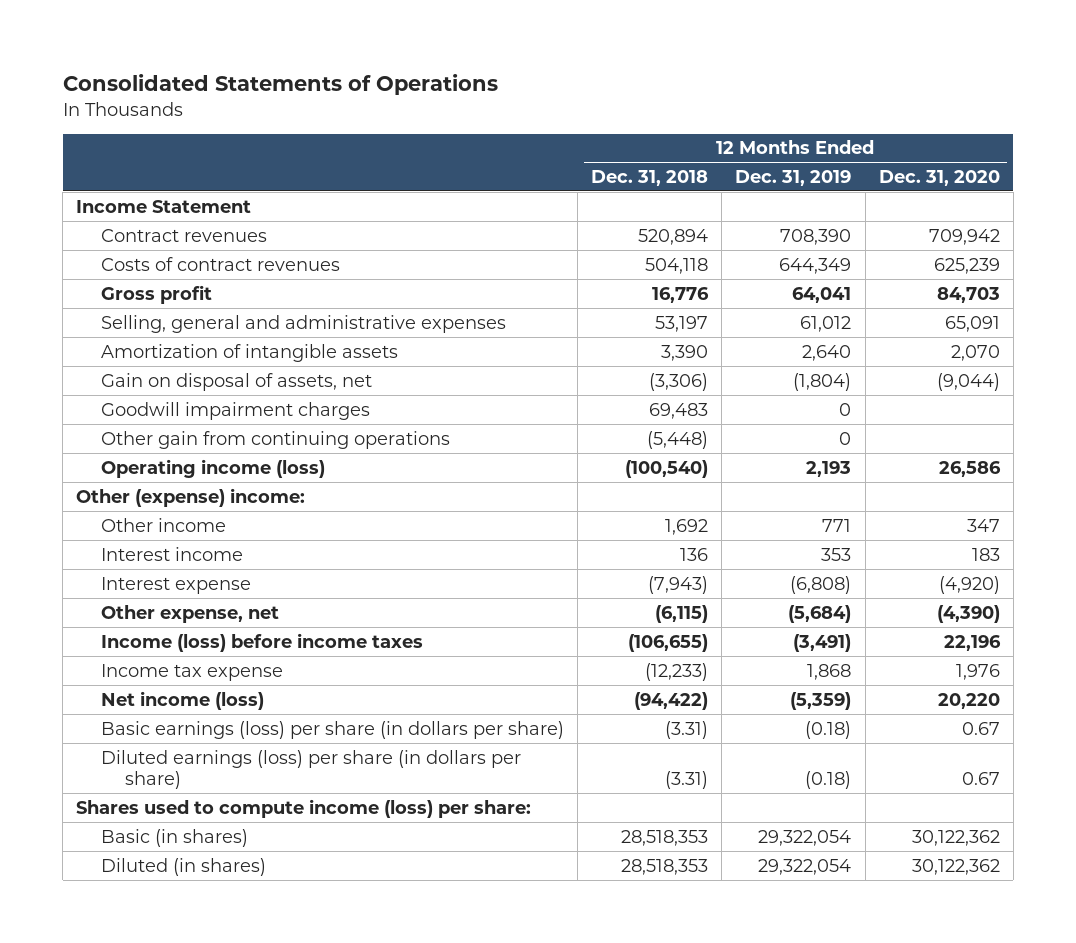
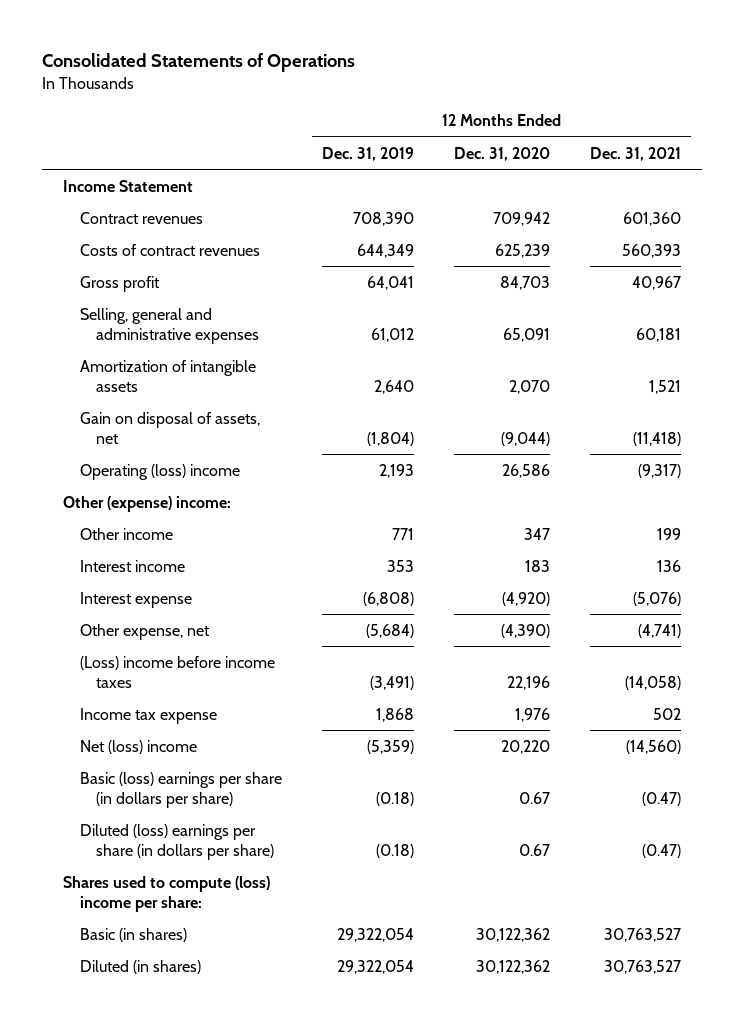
[590,169,708,186] Dec. 31, 2018 -> none
none -> [590,146,682,161] Dec. 31, 2021
[100,401,370,420] Goodwill impairment charges -> none
[100,430,450,449] Other gain from continuing operations -> none
[100,458,325,478] Operating income (loss) -> [79,463,240,480] Operating (loss) income
[100,632,423,652] Income (loss) before income taxes -> [79,655,275,688] (Loss) income before income taxes
[100,690,264,710] Net income (loss) -> [79,739,197,754] Net (loss) income
[100,720,564,739] Basic earnings (loss) per share (in dollars per share) -> [79,771,282,808] Basic (loss) earnings per share (in dollars per share)
[100,749,521,789] Diluted earnings (loss) per share (in dollars per share) -> [79,823,275,860] Diluted (loss) earnings per share (in dollars per share)
[76,798,532,818] Shares used to compute income (loss) per share: -> [62,875,270,912] Shares used to compute (loss) income per share:

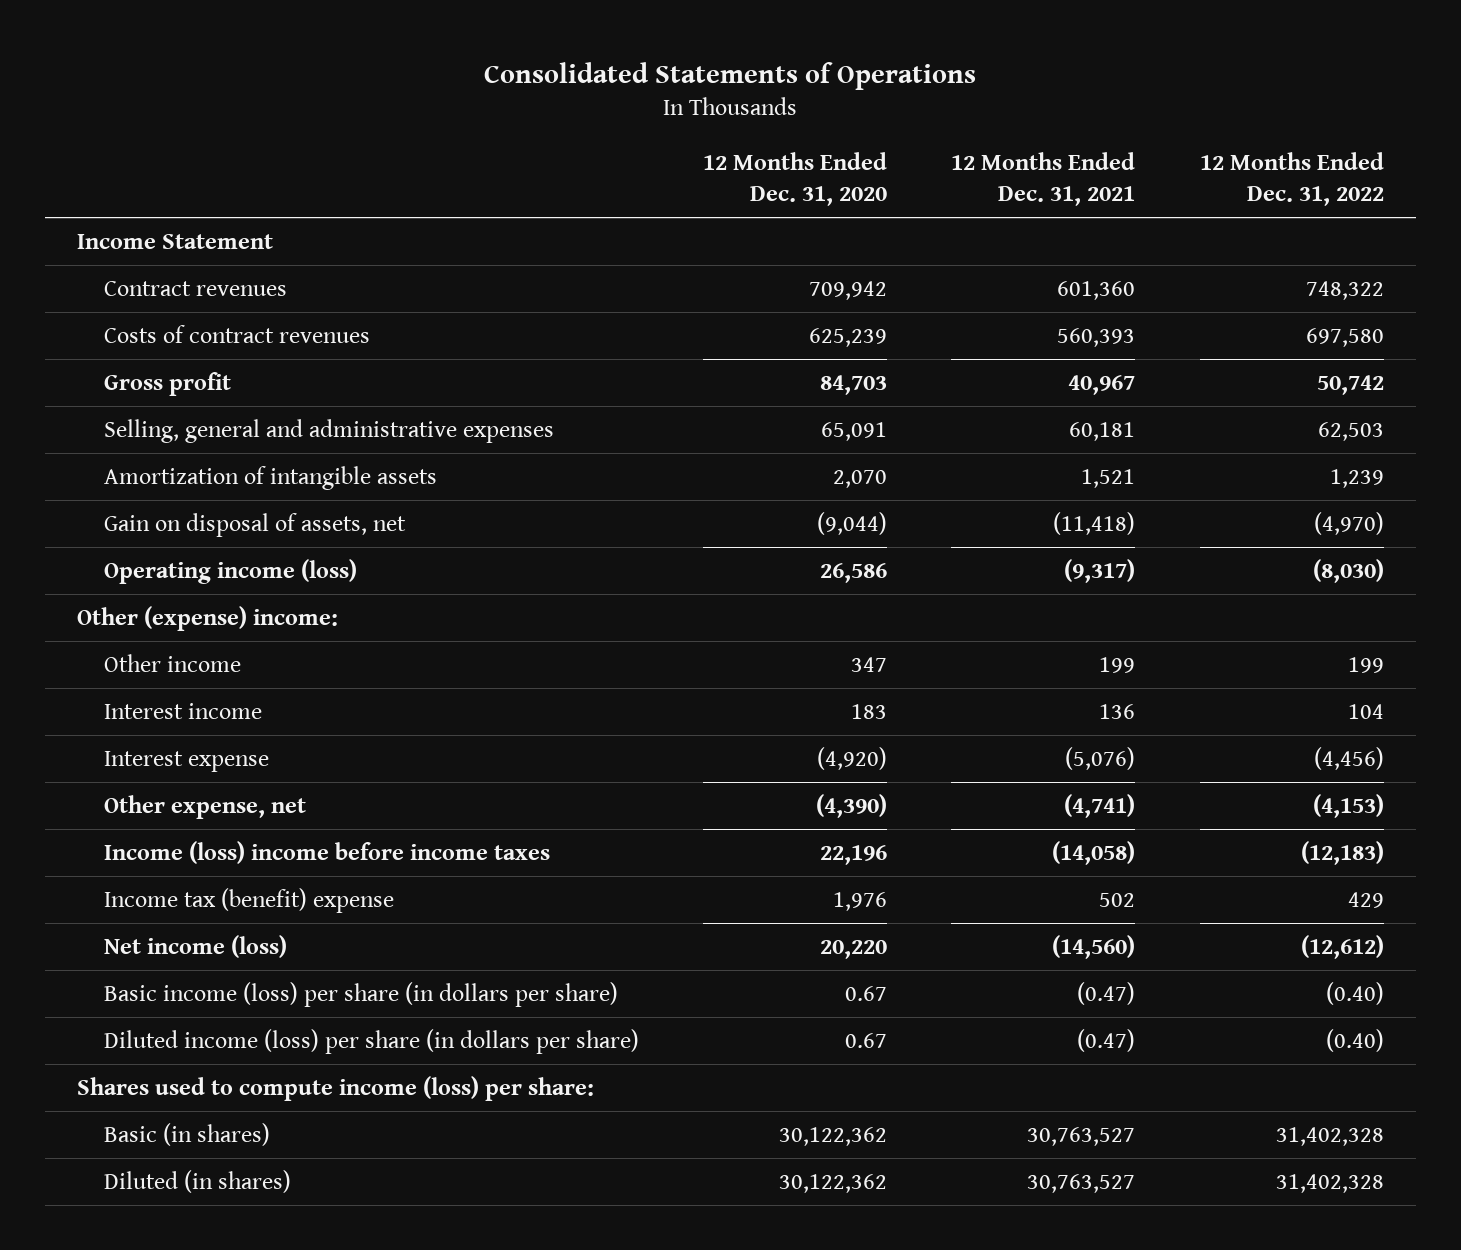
[321,146,414,161] Dec. 31, 2019 -> none
none -> [1199,152,1384,207] 12 Months Ended Dec. 31, 2022
[79,463,240,480] Operating (loss) income -> [103,559,357,585] Operating income (loss)
[79,655,275,688] (Loss) income before income taxes -> [103,841,550,865] Income (loss) income before income taxes
[79,707,217,724] Income tax expense -> [103,888,394,914] Income tax (benefit) expense
[79,739,197,754] Net (loss) income -> [103,935,287,959] Net income (loss)
[79,771,282,808] Basic (loss) earnings per share (in dollars per share) -> [103,982,618,1008] Basic income (loss) per share (in dollars per share)
[79,823,275,860] Diluted (loss) earnings per share (in dollars per share) -> [103,1029,639,1055] Diluted income (loss) per share (in dollars per share)
[62,875,270,912] Shares used to compute (loss) income per share: -> [77,1076,595,1102] Shares used to compute income (loss) per share:

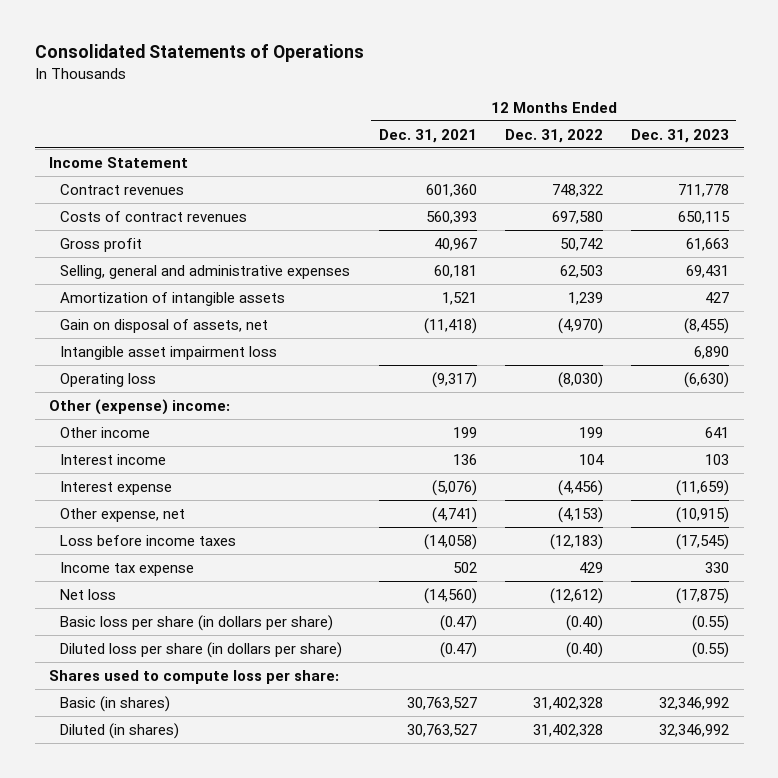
[703,152,888,207] 12 Months Ended Dec. 31, 2020 -> none
none -> [631,128,730,143] Dec. 31, 2023
none -> [60,345,278,360] Intangible asset impairment loss
[103,559,357,585] Operating income (loss) -> [60,372,157,387] Operating loss
[103,841,550,865] Income (loss) income before income taxes -> [60,534,237,546] Loss before income taxes
[103,888,394,914] Income tax (benefit) expense -> [60,561,195,576] Income tax expense
[103,935,287,959] Net income (loss) -> [60,588,117,600] Net loss
[103,982,618,1008] Basic income (loss) per share (in dollars per share) -> [60,614,334,631] Basic loss per share (in dollars per share)
[103,1029,639,1055] Diluted income (loss) per share (in dollars per share) -> [60,641,343,658] Diluted loss per share (in dollars per share)
[77,1076,595,1102] Shares used to compute income (loss) per share: -> [48,669,339,684] Shares used to compute loss per share:

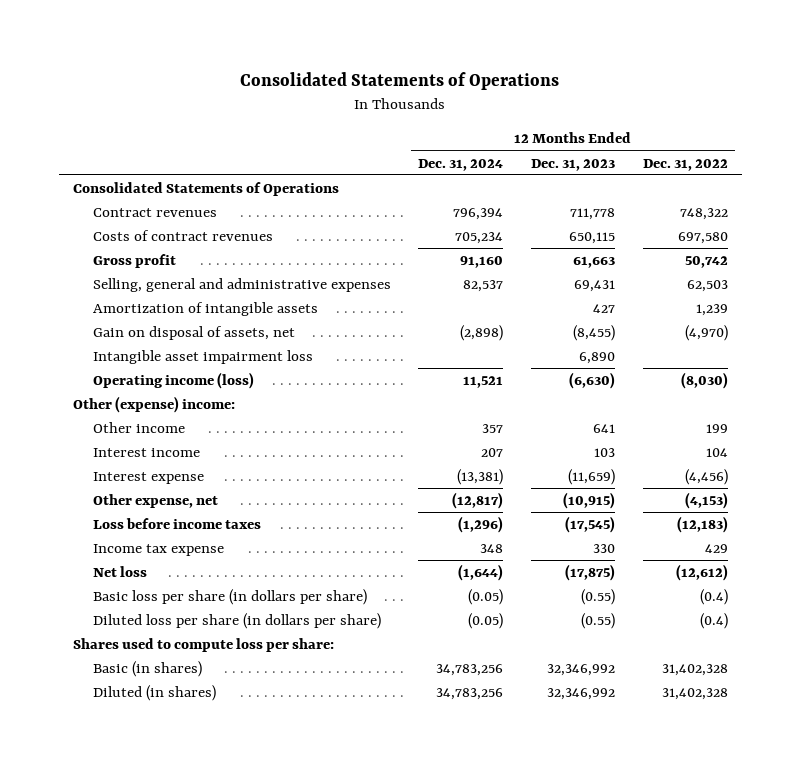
[378,128,477,143] Dec. 31, 2021 -> none
none -> [418,158,504,171] Dec. 31, 2024
[48,156,188,168] Income Statement -> [73,182,340,197] Consolidated Statements of Operations
[60,372,157,387] Operating loss -> [92,372,254,390] Operating income (loss)
[565,614,603,631] (0.40) -> [699,589,728,606] (0.4)
[565,641,603,658] (0.40) -> [699,613,728,630] (0.4)

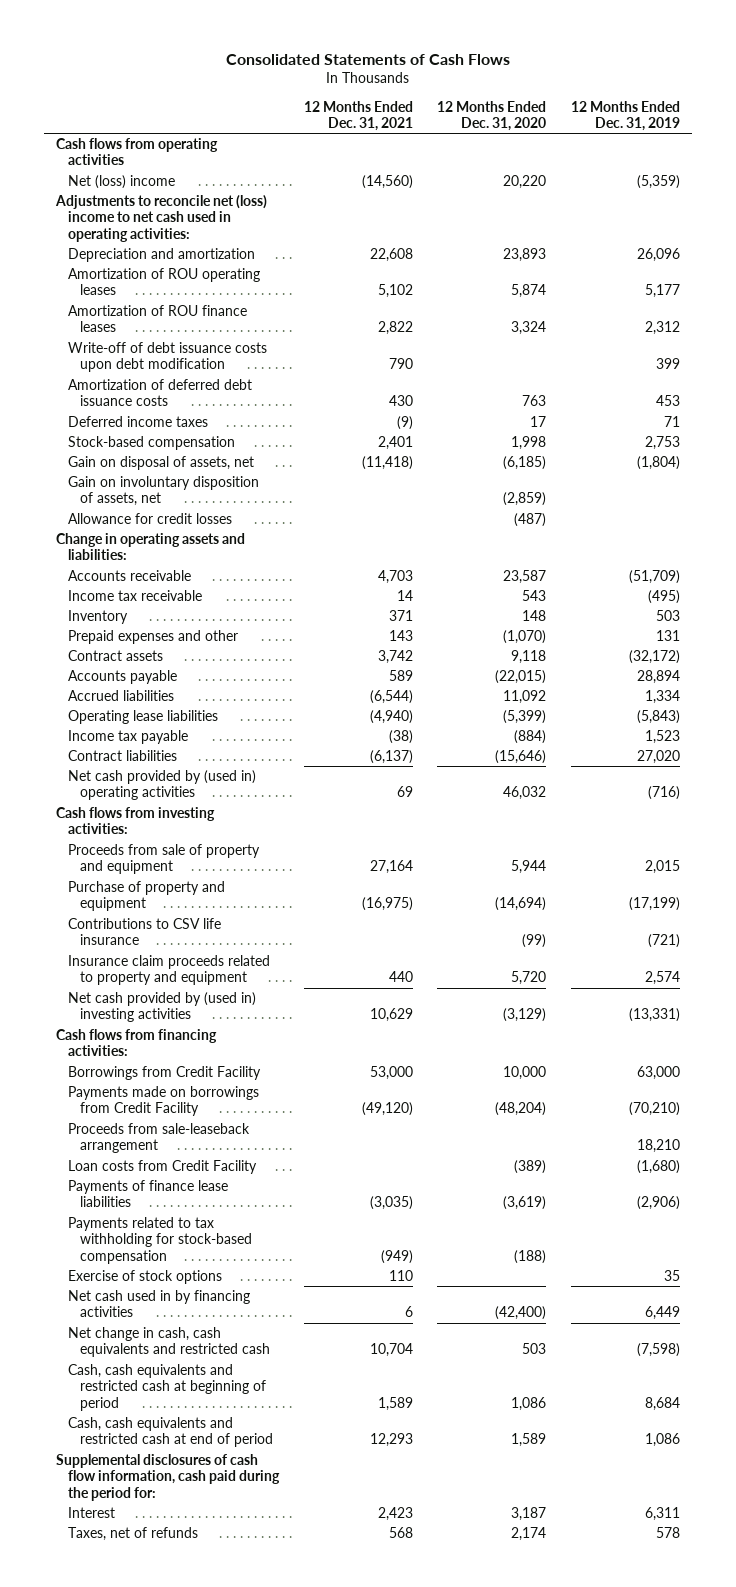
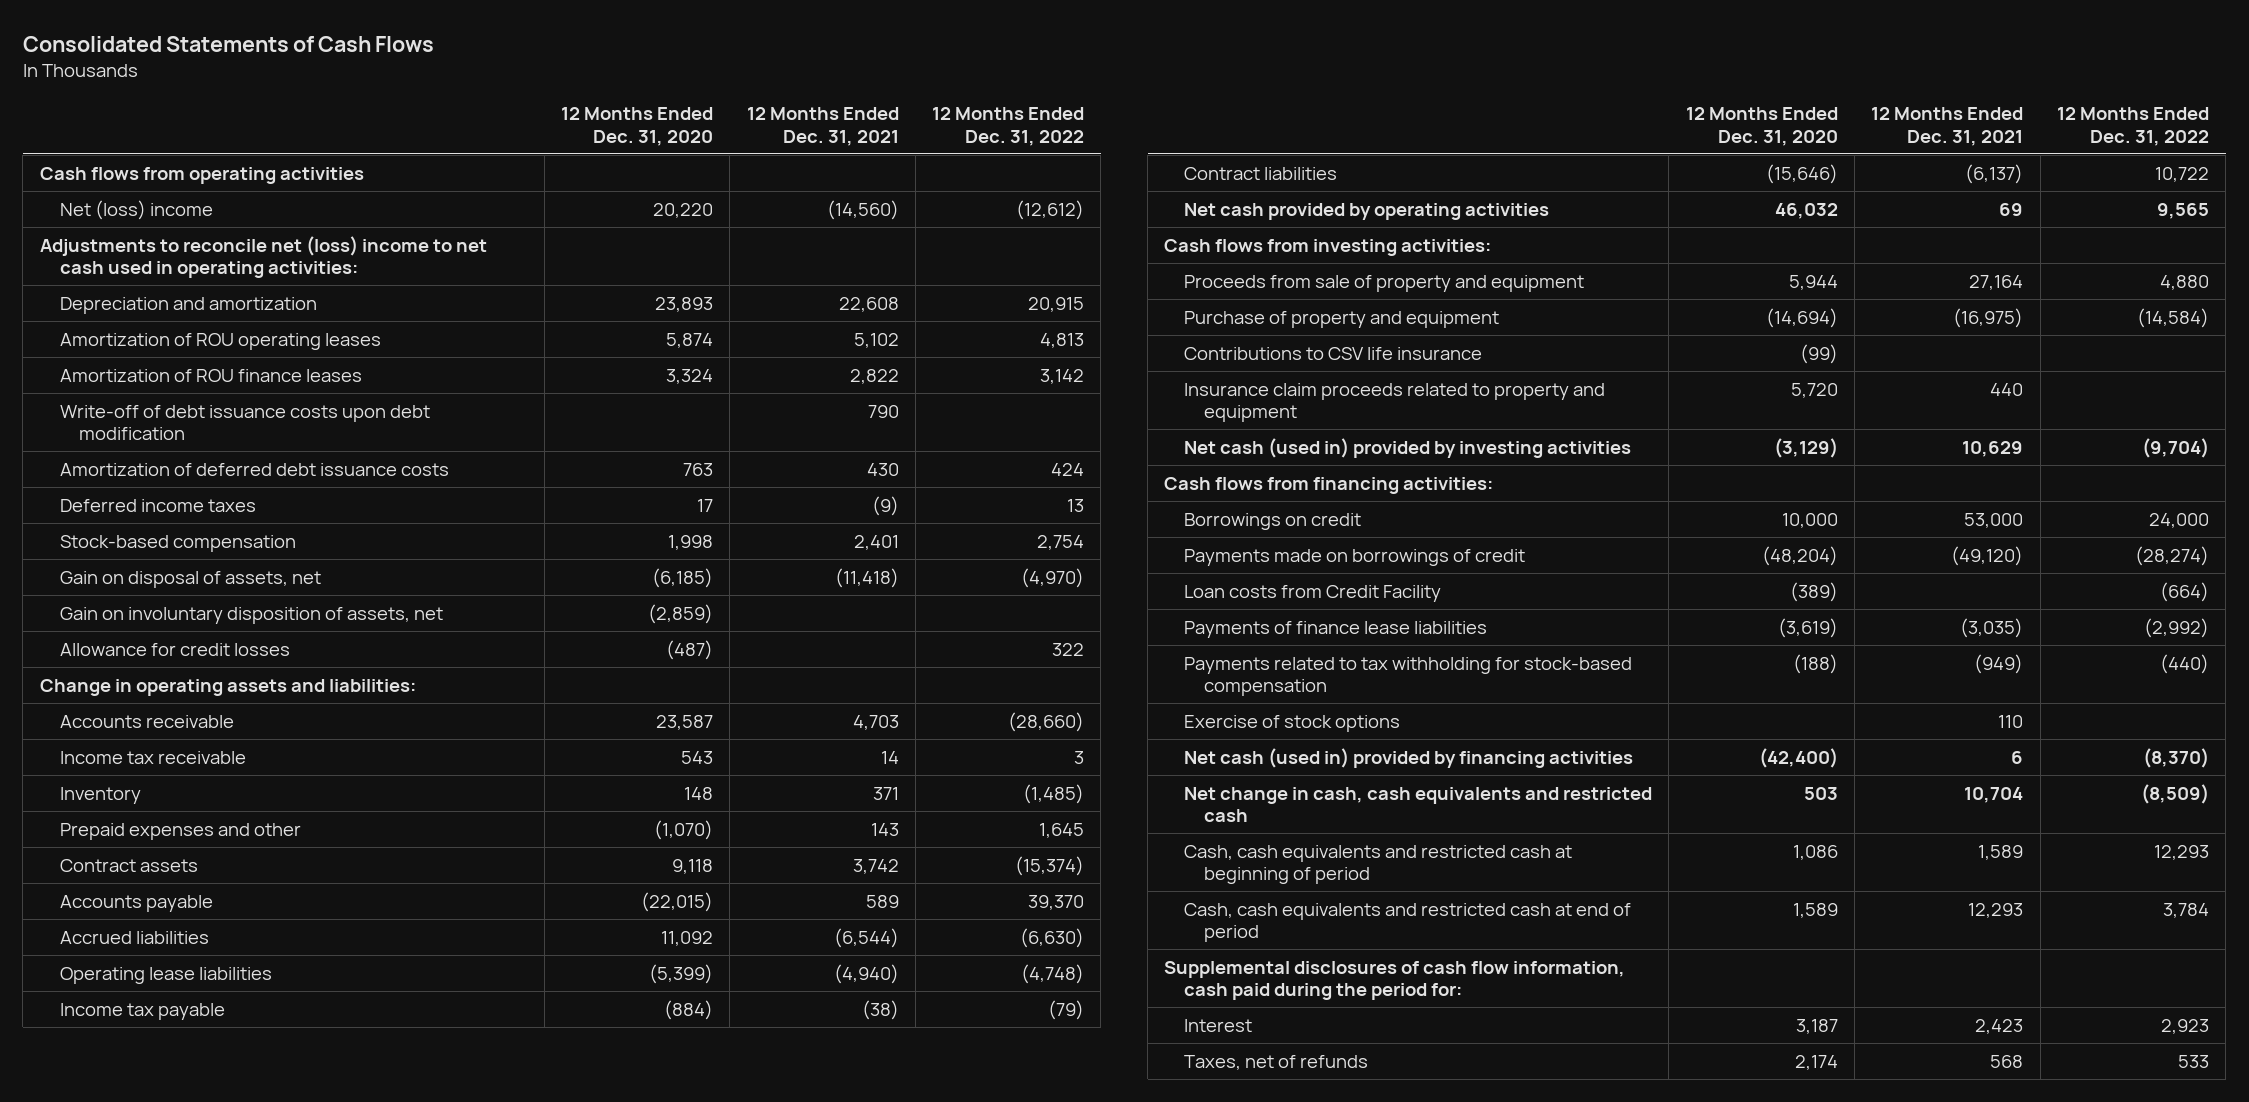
[570,100,680,132] 12 Months Ended Dec. 31, 2019 -> none
none -> [932,107,1085,147] 12 Months Ended Dec. 31, 2022
[68,770,257,801] Net cash provided by (used in) operating activities -> [1184,202,1550,220] Net cash provided by operating activities
[68,992,257,1023] Net cash provided by (used in) investing activities -> [1184,437,1632,458] Net cash (used in) provided by investing activities
[68,1123,251,1154] Proceeds from sale-leaseback arrangement -> none
[68,1066,262,1081] Borrowings from Credit Facility -> [1184,512,1362,530] Borrowings on credit
[68,1086,260,1117] Payments made on borrowings from Credit Facility -> [1184,548,1526,566] Payments made on borrowings of credit
[68,1290,251,1318] Net cash used in by financing activities -> [1184,747,1634,768] Net cash (used in) provided by financing activities

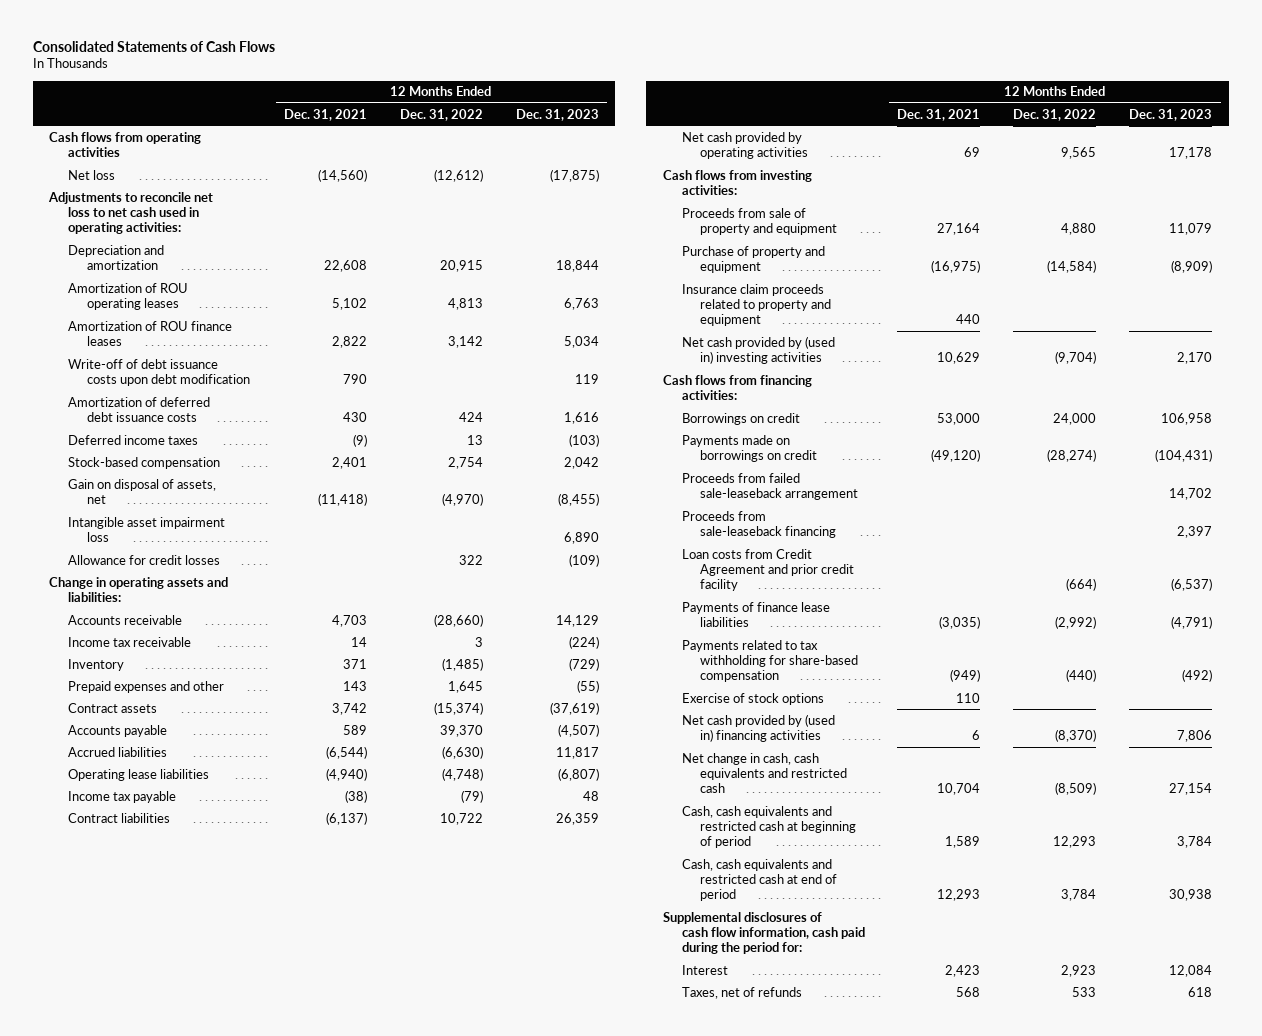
[561,107,714,147] 12 Months Ended Dec. 31, 2020 -> none
none -> [515,108,599,121] Dec. 31, 2023
[59,199,213,220] Net (loss) income -> [68,169,116,180] Net loss
[39,235,487,279] Adjustments to reconcile net (loss) income to net cash used in operating activities: -> [48,191,214,235] Adjustments to reconcile net loss to net cash used in operating activities:
[59,606,443,624] Gain on involuntary disposition of assets, net -> none
none -> [68,516,226,542] Intangible asset impairment loss
[1184,346,1483,360] Contributions to CSV life insurance -> none
[1184,437,1632,458] Net cash (used in) provided by investing activities -> [681,335,835,364] Net cash provided by (used in) investing activities
[1184,548,1526,566] Payments made on borrowings of credit -> [681,434,818,462] Payments made on borrowings on credit
none -> [681,472,859,500] Proceeds from failed sale-leaseback arrangement
none -> [681,510,837,538] Proceeds from sale-leaseback financing
[1184,584,1442,602] Loan costs from Credit Facility -> [681,548,855,592] Loan costs from Credit Agreement and prior credit facility
[1184,656,1633,697] Payments related to tax withholding for stock-based compensation -> [681,639,859,683] Payments related to tax withholding for share-based compensation
[1184,747,1634,768] Net cash (used in) provided by financing activities -> [681,713,835,742] Net cash provided by (used in) financing activities

